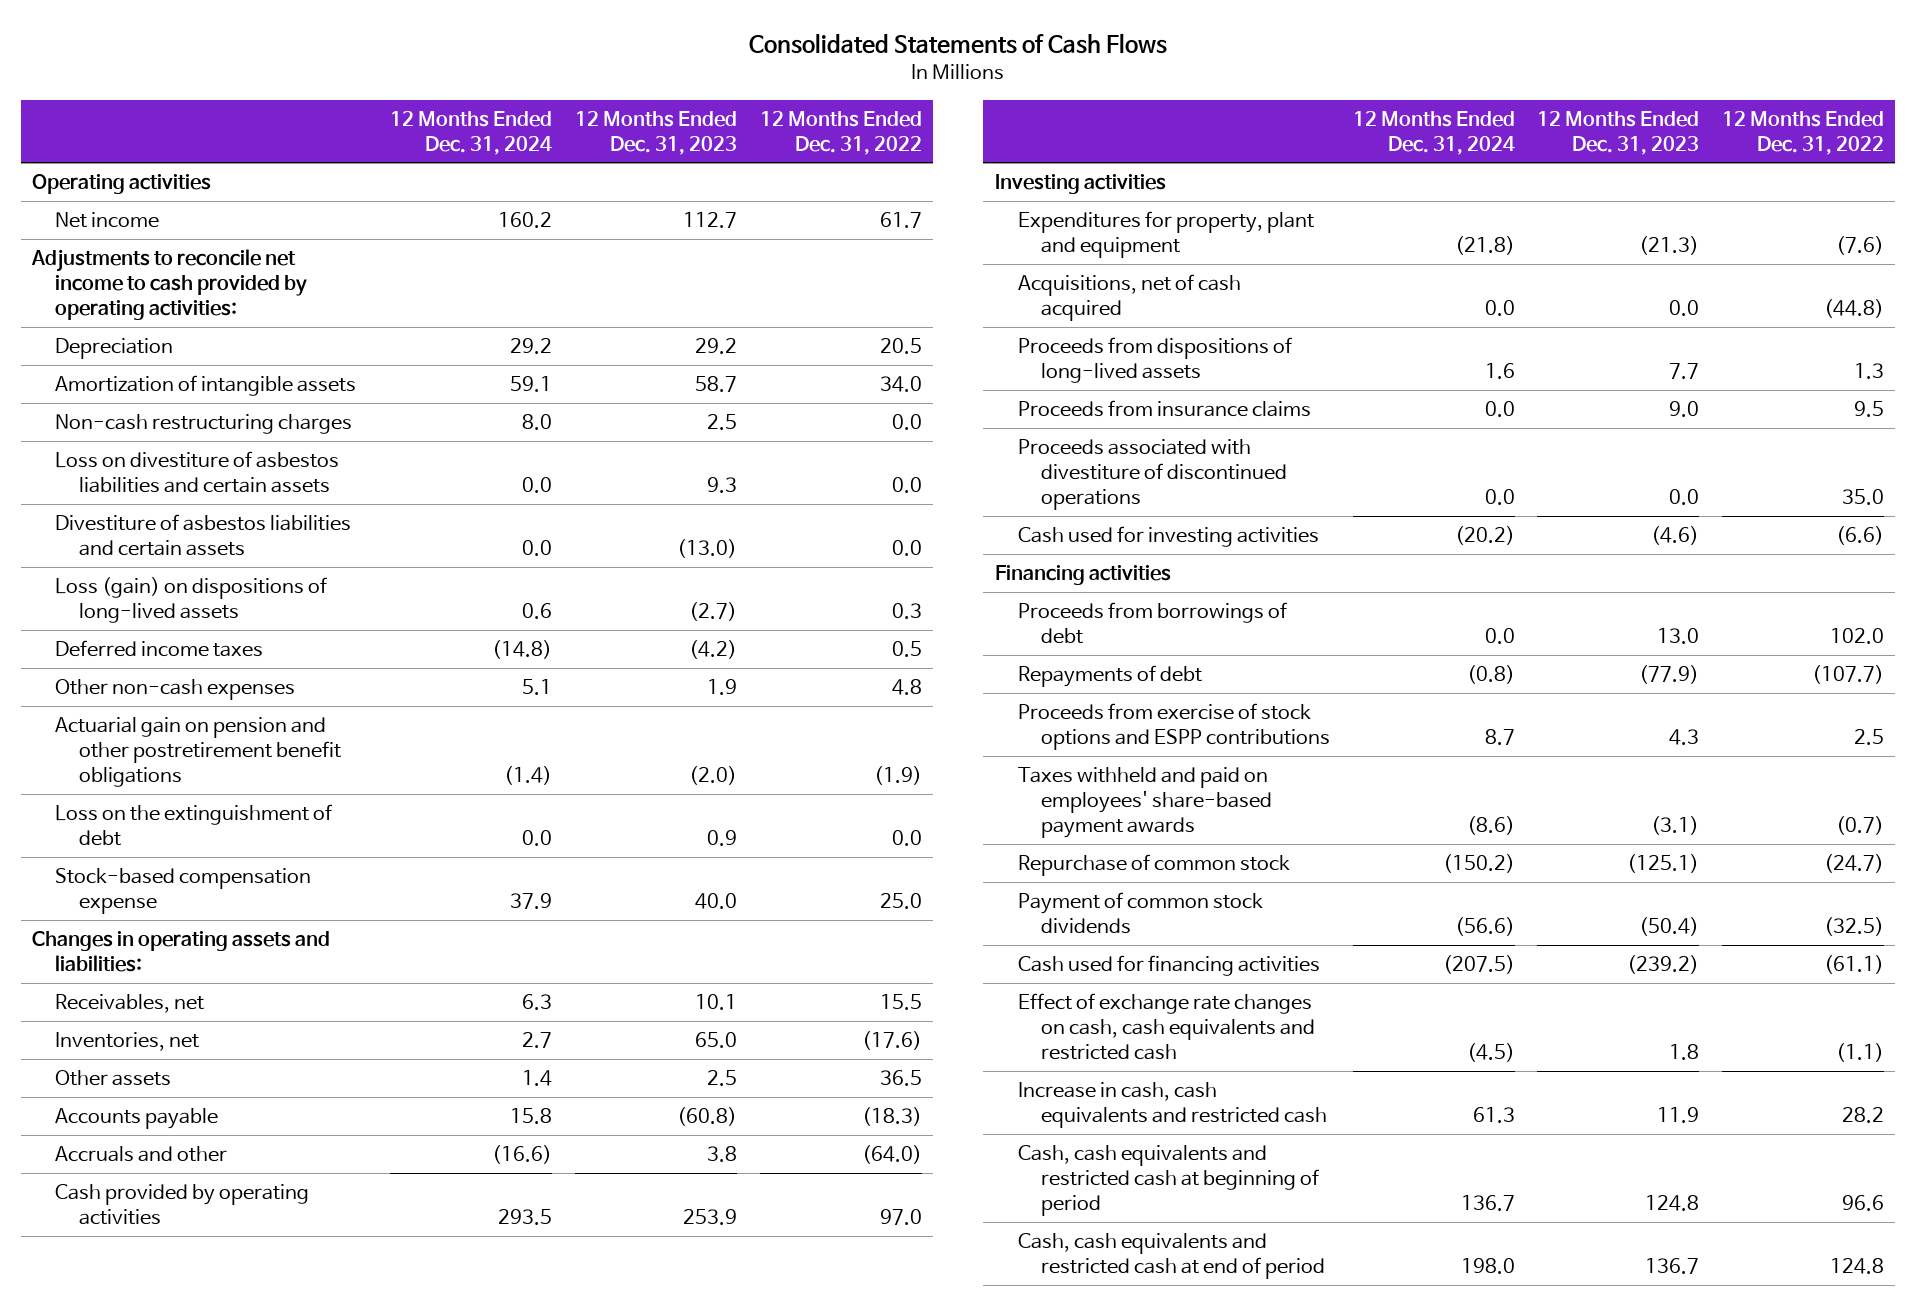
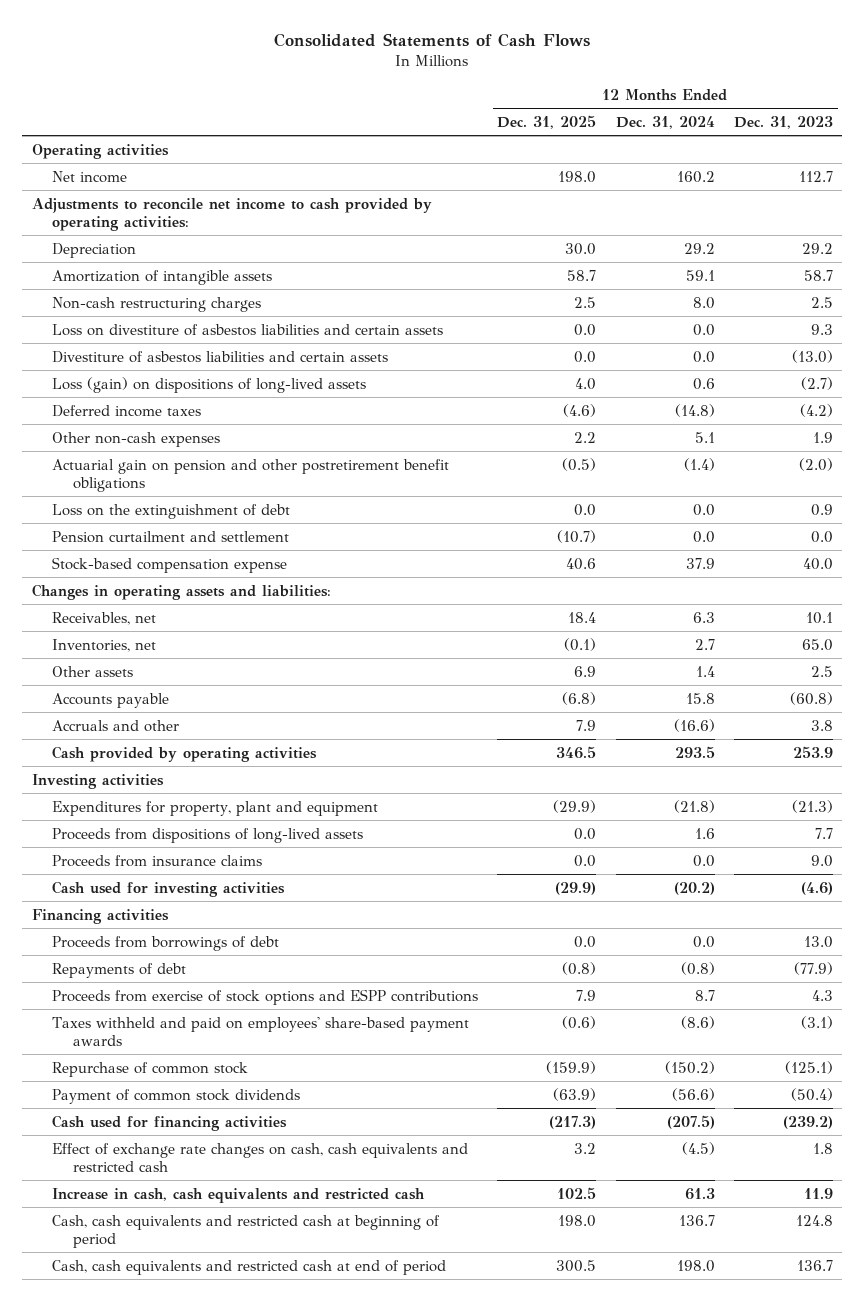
[759,110,922,155] 12 Months Ended Dec. 31, 2022 -> none
none -> [497,115,597,130] Dec. 31, 2025
none -> [52,530,290,543] Pension curtailment and settlement
[1017,274,1241,322] Acquisitions, net of cash acquired -> none
[1017,439,1288,511] Proceeds associated with divestiture of discontinued operations -> none

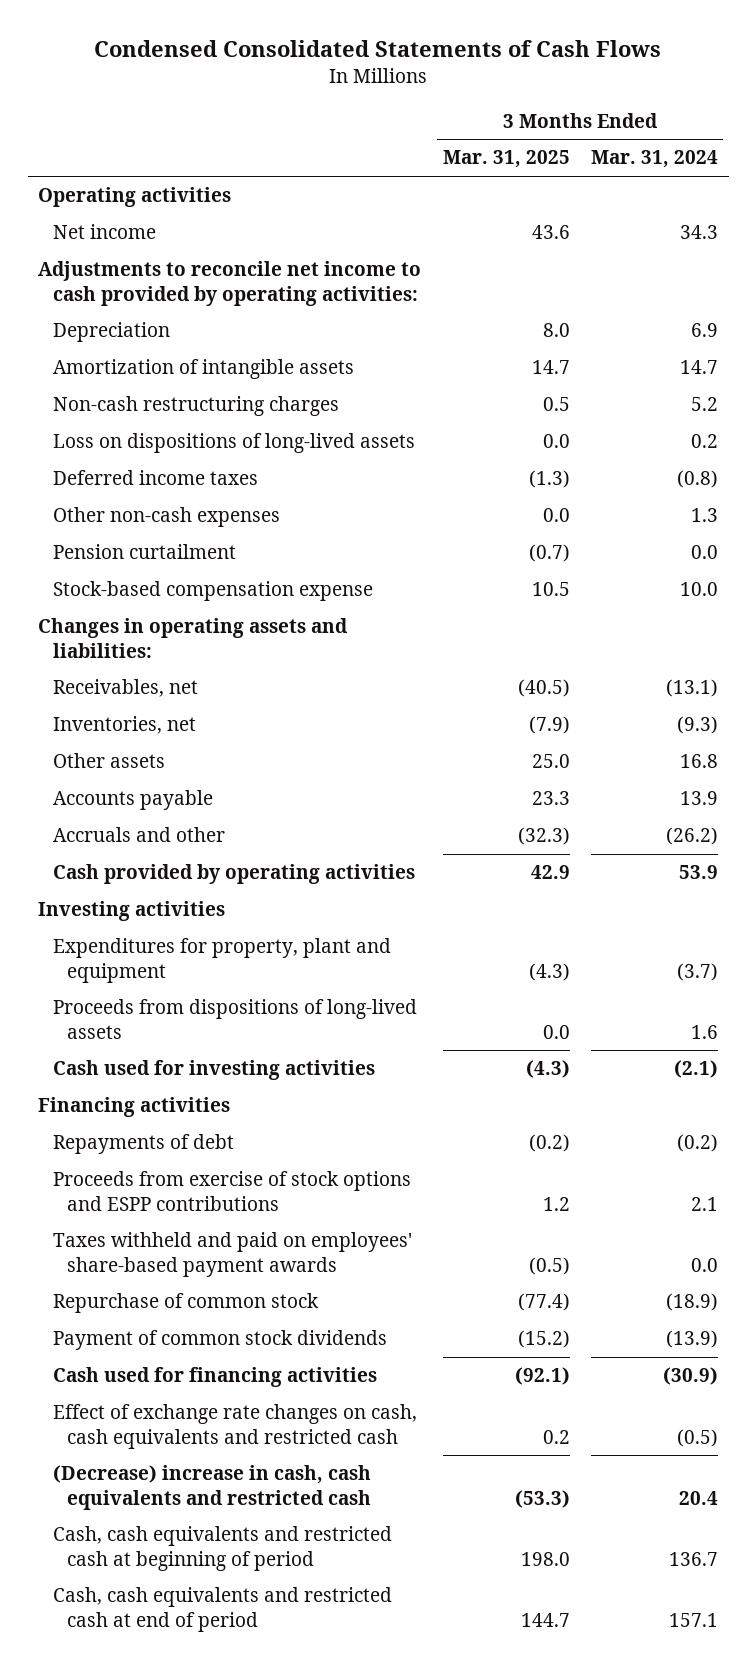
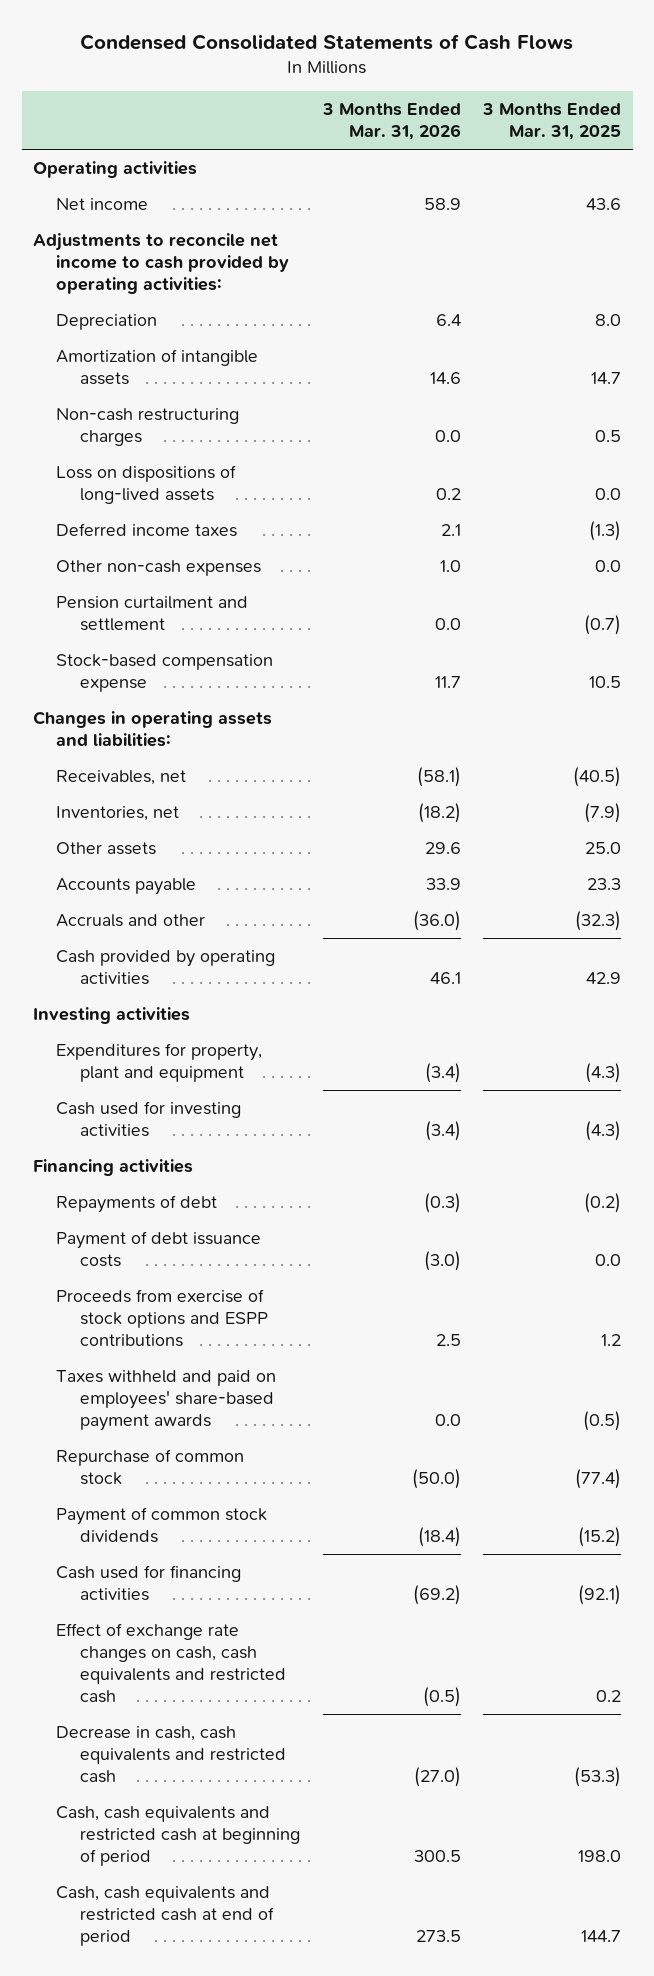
[590,150,718,169] Mar. 31, 2024 -> none
none -> [321,103,461,141] 3 Months Ended Mar. 31, 2026
[52,544,236,560] Pension curtailment -> [56,596,249,632] Pension curtailment and settlement
[52,999,417,1039] Proceeds from dispositions of long-lived assets -> none
none -> [56,1231,262,1268] Payment of debt issuance costs
[52,1465,372,1510] (Decrease) increase in cash, cash equivalents and restricted cash -> [56,1726,286,1784] Decrease in cash, cash equivalents and restricted cash

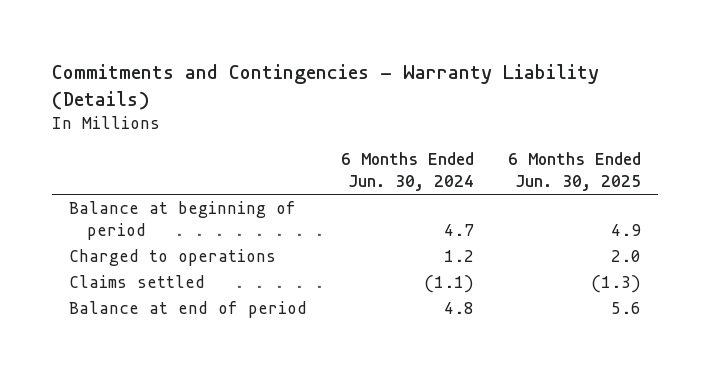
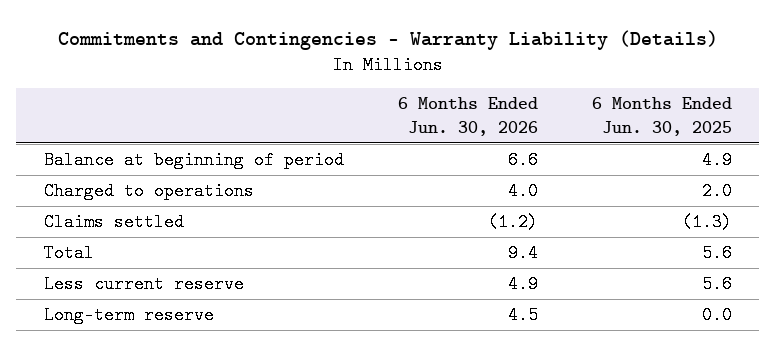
[341,152,475,192] 6 Months Ended Jun. 30, 2024 -> none
none -> [397,97,538,136] 6 Months Ended Jun. 30, 2026
[68,301,307,319] Balance at end of period -> [43,244,94,263] Total
none -> [43,275,244,294] Less current reserve
none -> [43,306,214,325] Long-term reserve

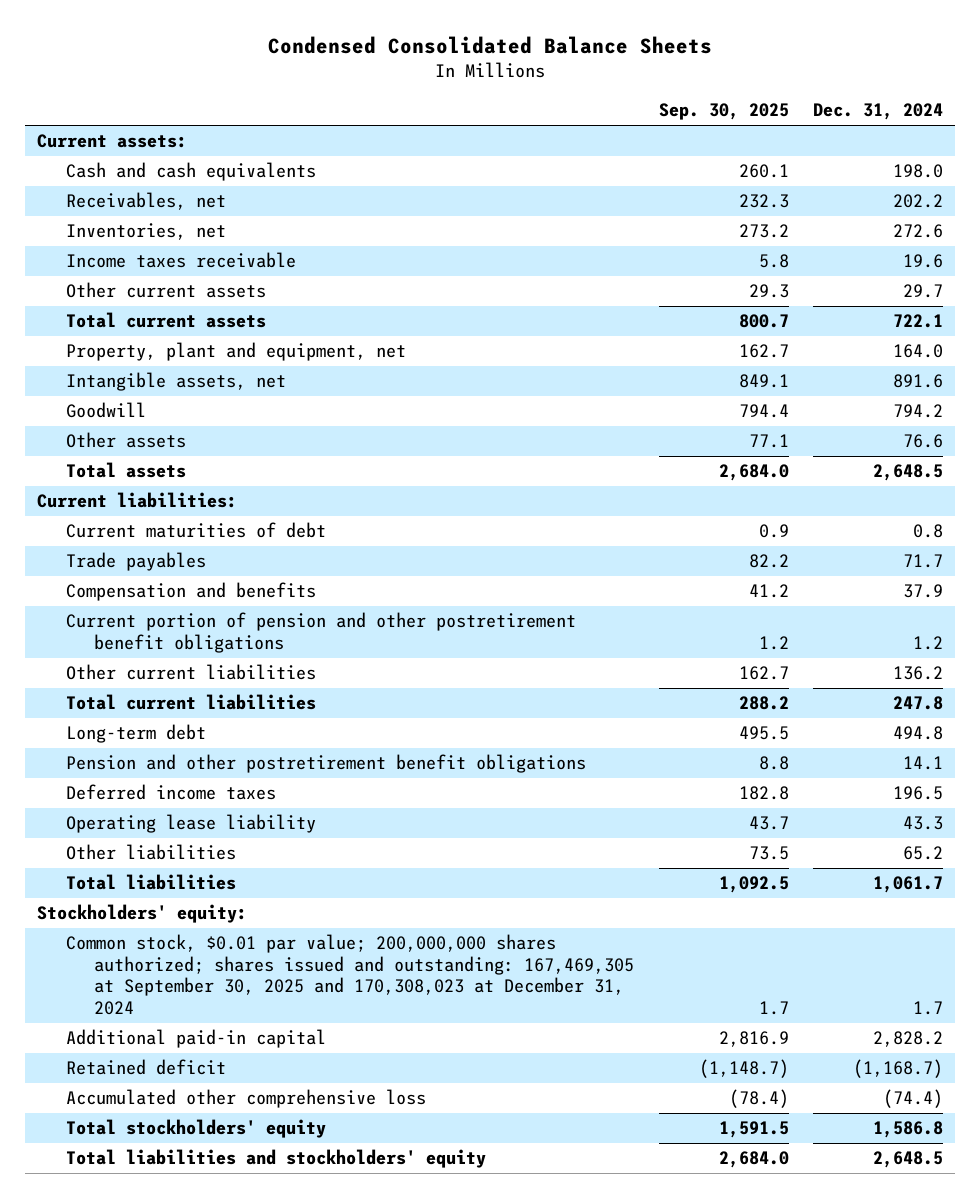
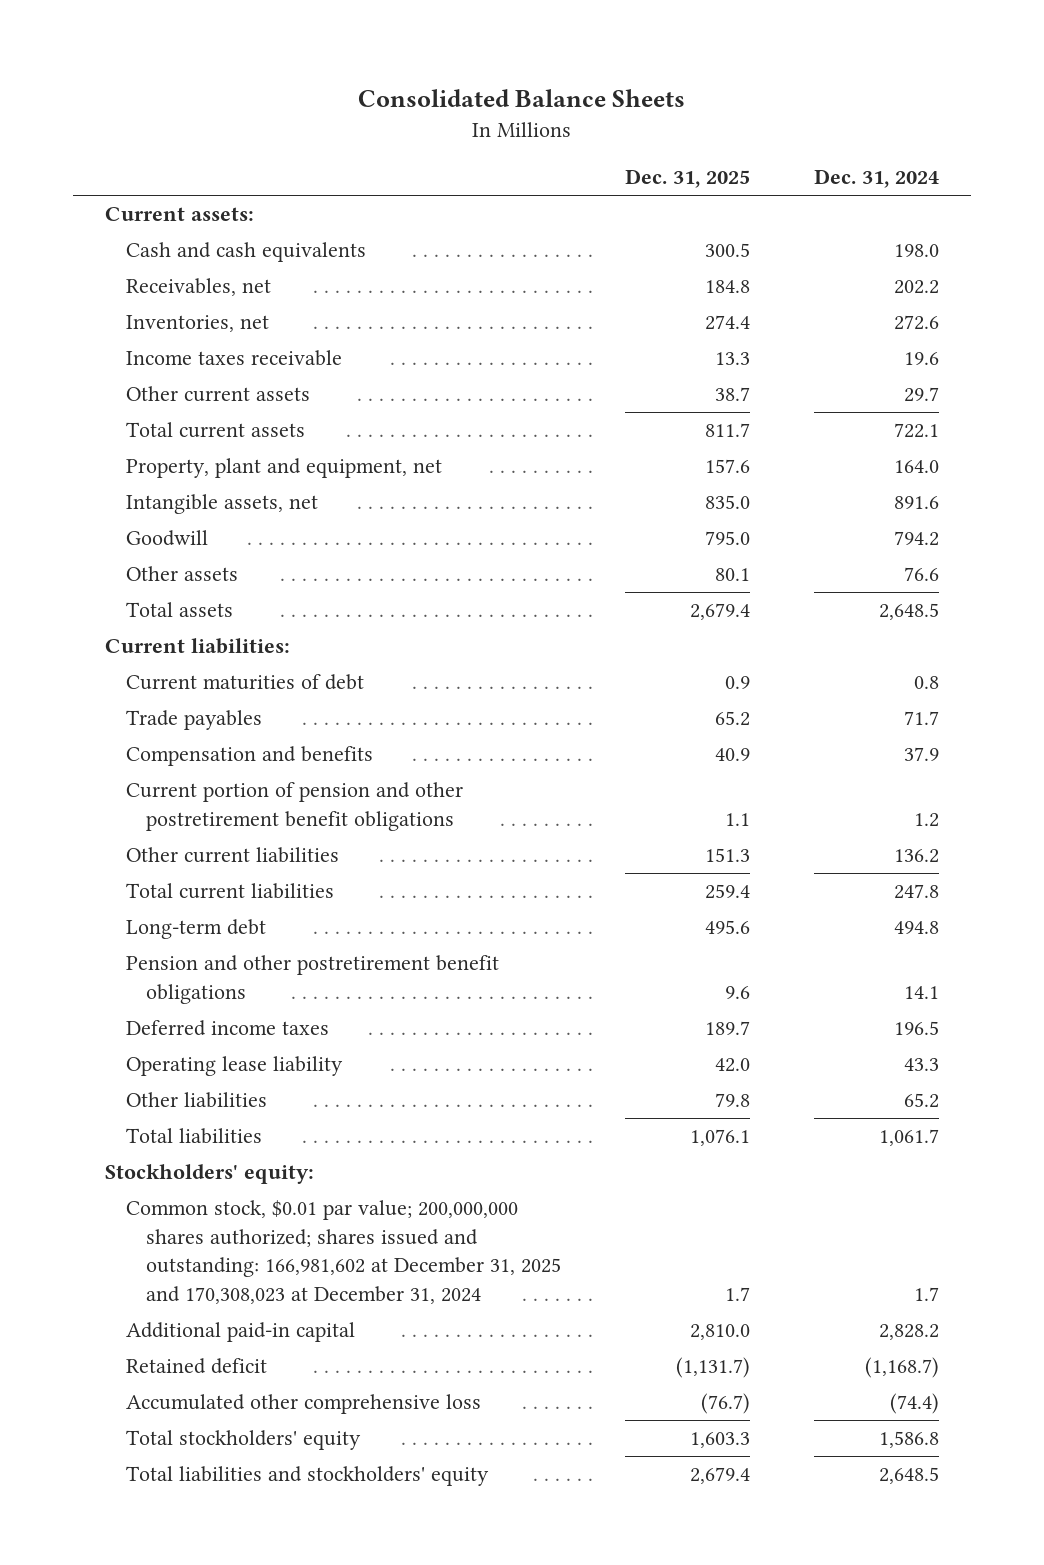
[268,35,713,54] Condensed Consolidated Balance Sheets -> [357,89,685,108] Consolidated Balance Sheets
[658,103,789,121] Sep. 30, 2025 -> none
none -> [624,169,750,189] Dec. 31, 2025
[65,934,635,1015] Common stock, $0.01 par value; 200,000,000 shares authorized; shares issued and outstanding: 167,469,305 at September 30, 2025 and 170,308,023 at December 31, 2024 -> [125,1200,562,1304] Common stock, $0.01 par value; 200,000,000 shares authorized; shares issued and outstanding: 166,981,602 at December 31, 2025 and 170,308,023 at December 31, 2024

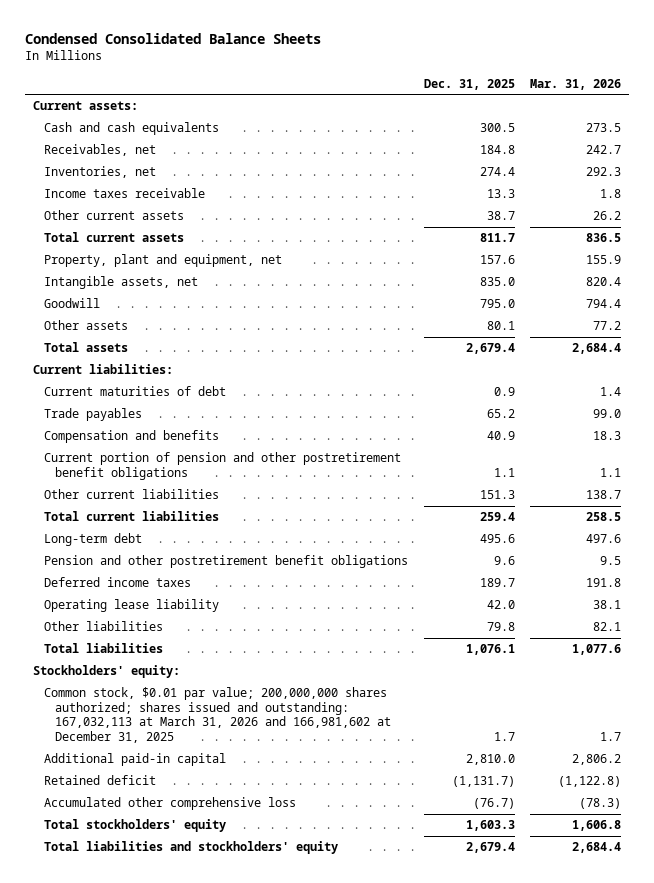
[357,89,685,108] Consolidated Balance Sheets -> [25,32,322,44] Condensed Consolidated Balance Sheets
[813,169,939,189] Dec. 31, 2024 -> none
none -> [530,78,622,90] Mar. 31, 2026
[125,1200,562,1304] Common stock, $0.01 par value; 200,000,000 shares authorized; shares issued and outstanding: 166,981,602 at December 31, 2025 and 170,308,023 at December 31, 2024 -> [44,687,392,743] Common stock, $0.01 par value; 200,000,000 shares authorized; shares issued and outstanding: 167,032,113 at March 31, 2026 and 166,981,602 at December 31, 2025

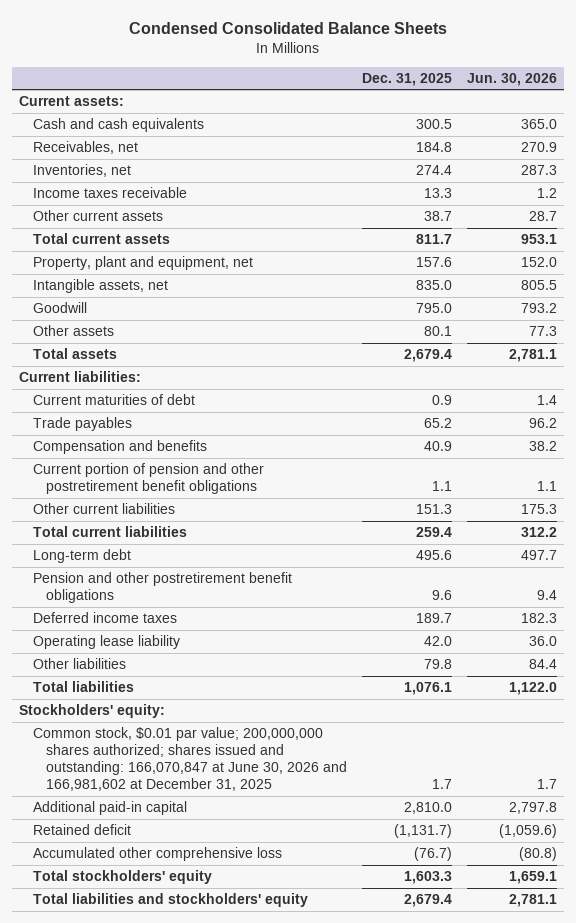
[530,78,622,90] Mar. 31, 2026 -> none
none -> [466,72,557,86] Jun. 30, 2026
[44,687,392,743] Common stock, $0.01 par value; 200,000,000 shares authorized; shares issued and outstanding: 167,032,113 at March 31, 2026 and 166,981,602 at December 31, 2025 -> [32,727,347,792] Common stock, $0.01 par value; 200,000,000 shares authorized; shares issued and outstanding: 166,070,847 at June 30, 2026 and 166,981,602 at December 31, 2025

